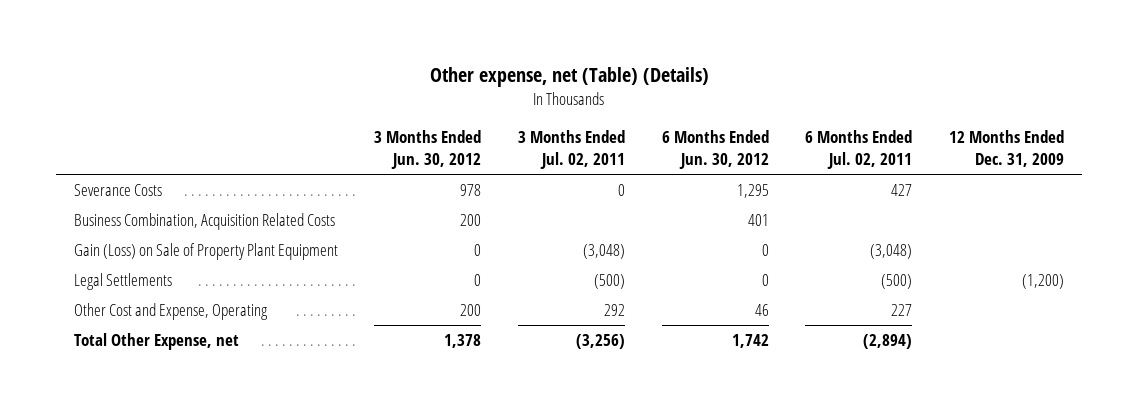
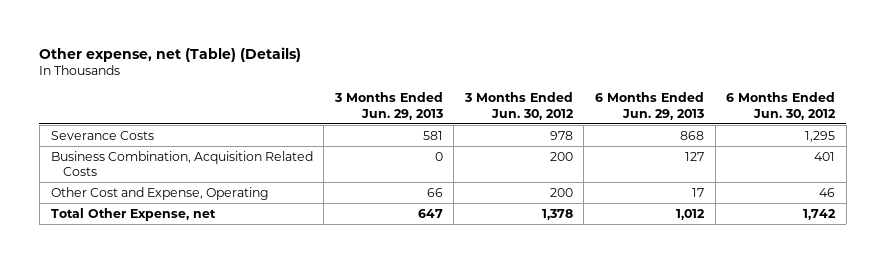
[518,130,626,170] 3 Months Ended Jul. 02, 2011 -> none
[805,130,913,170] 6 Months Ended Jul. 02, 2011 -> none
[948,130,1064,168] 12 Months Ended Dec. 31, 2009 -> none
none -> [333,92,443,120] 3 Months Ended Jun. 29, 2013
none -> [595,92,705,120] 6 Months Ended Jun. 29, 2013
[73,243,338,261] Gain (Loss) on Sale of Property Plant Equipment -> none
[73,273,172,291] Legal Settlements -> none

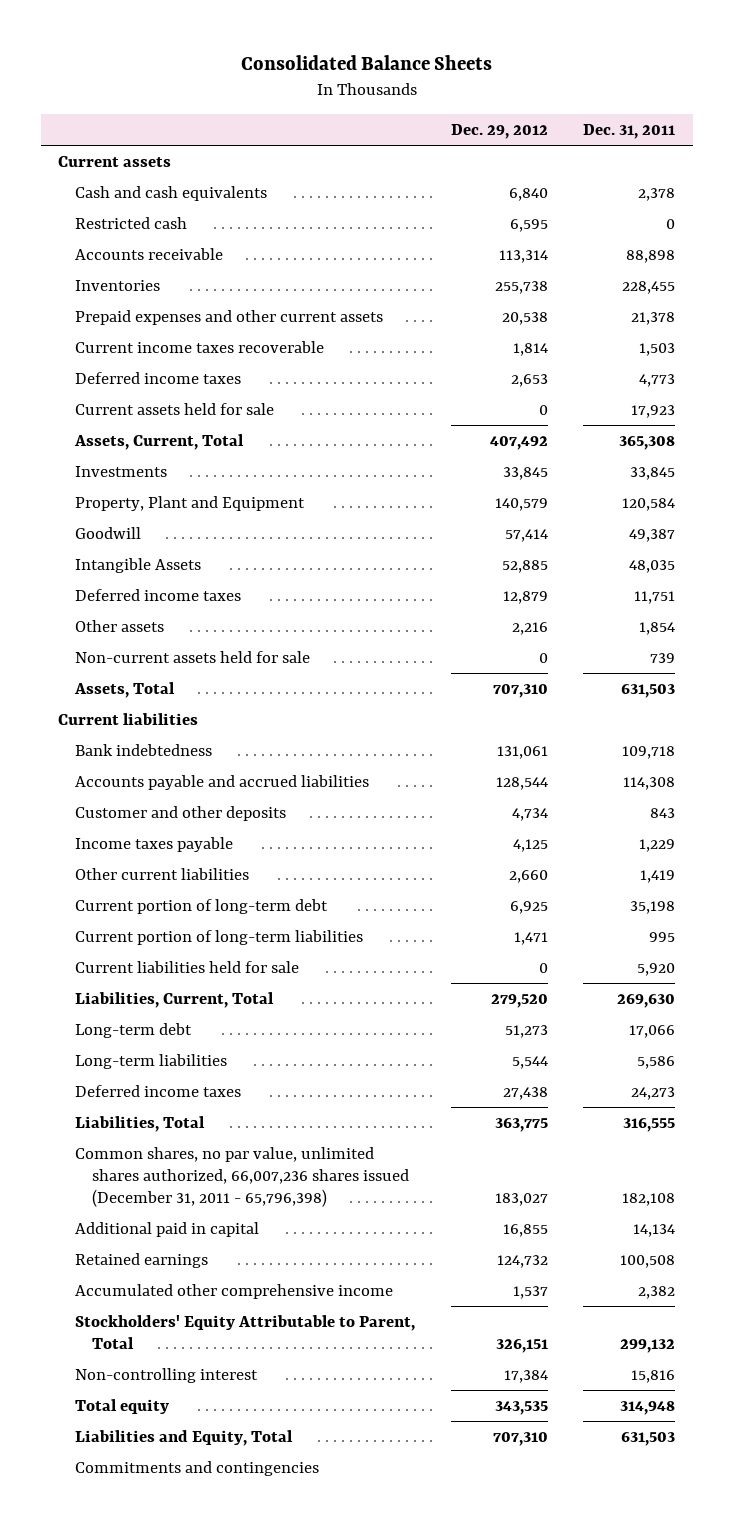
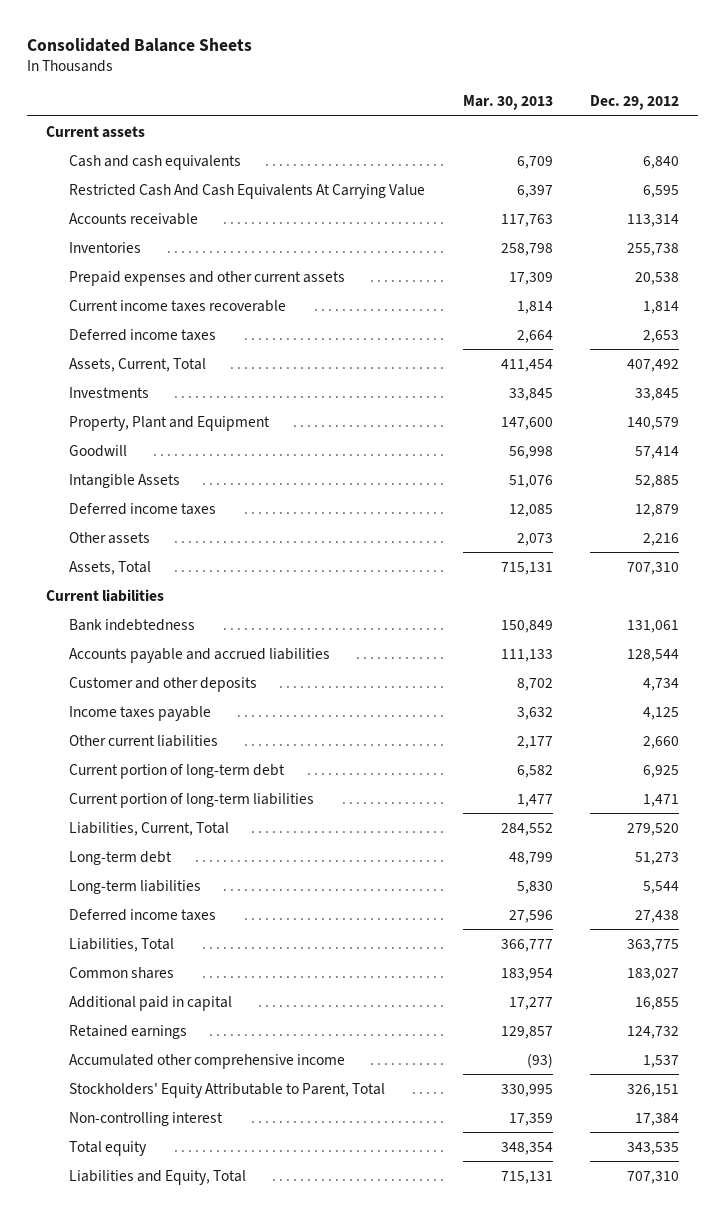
[583,124,676,140] Dec. 31, 2011 -> none
none -> [462,95,553,111] Mar. 30, 2013
[75,216,188,229] Restricted cash -> [68,183,425,199] Restricted Cash And Cash Equivalents At Carrying Value
[75,402,275,415] Current assets held for sale -> none
[75,650,311,663] Non-current assets held for sale -> none
[75,960,300,973] Current liabilities held for sale -> none
[75,1146,410,1207] Common shares, no par value, unlimited shares authorized, 66,007,236 shares issued (December 31, 2011 - 65,796,398) -> [68,966,174,979] Common shares
[75,1460,320,1476] Commitments and contingencies -> none

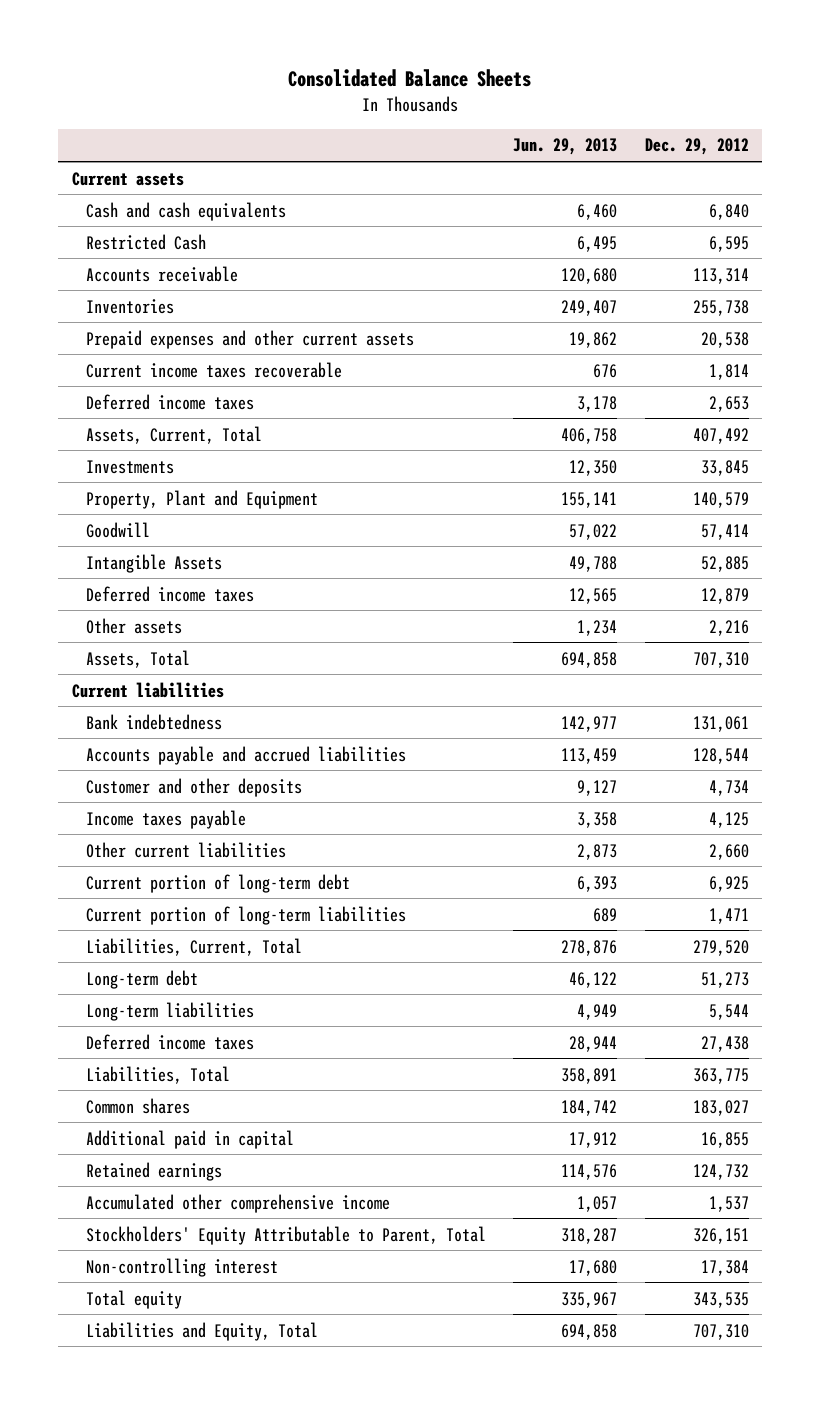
[462,95,553,111] Mar. 30, 2013 -> none
none -> [513,138,618,156] Jun. 29, 2013
[68,183,425,199] Restricted Cash And Cash Equivalents At Carrying Value -> [85,233,206,250] Restricted Cash

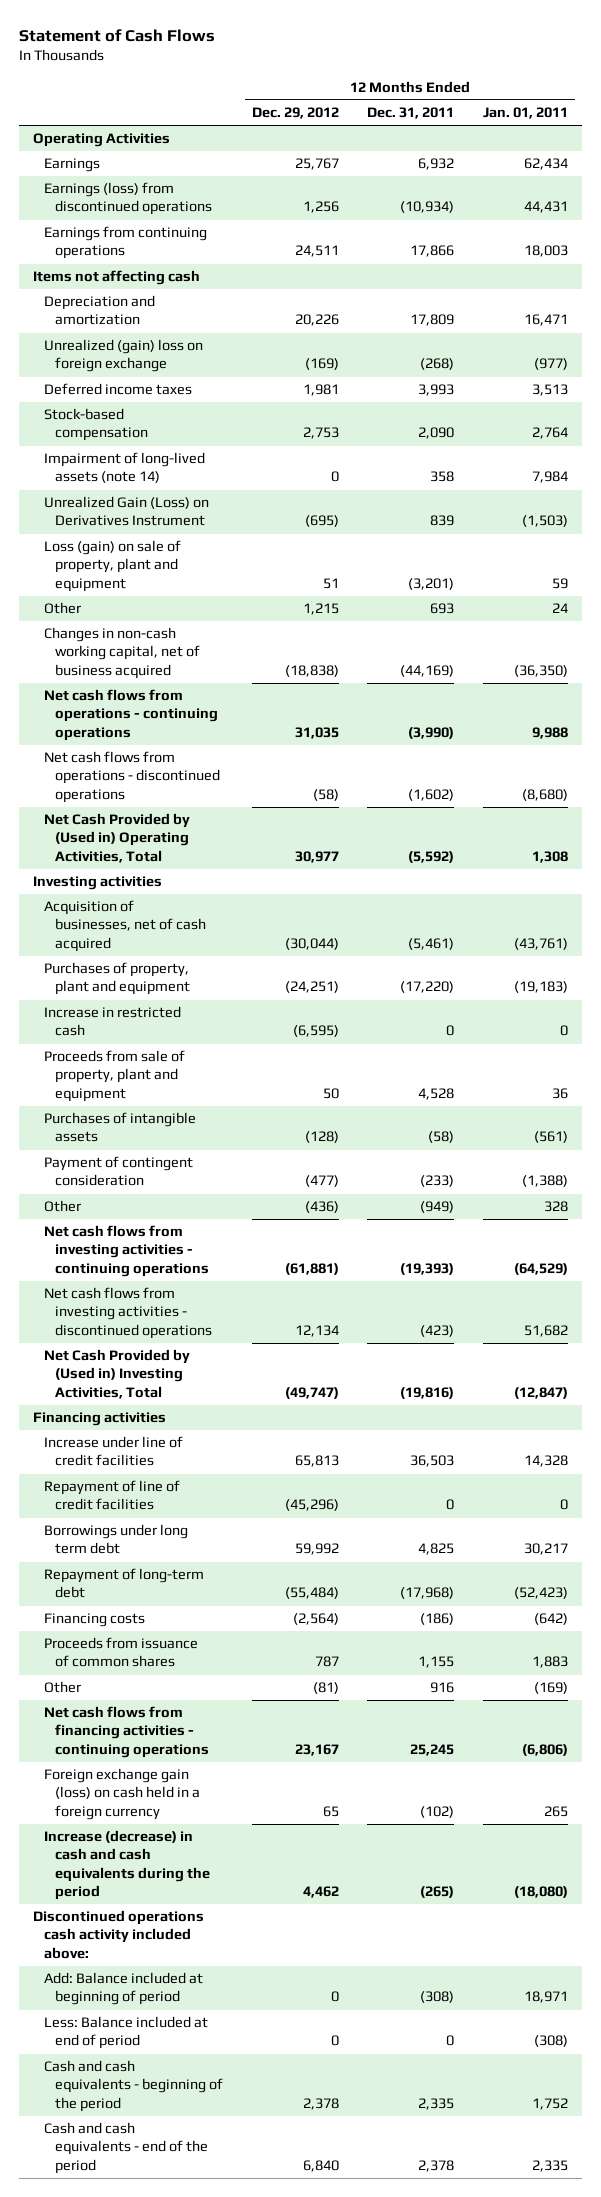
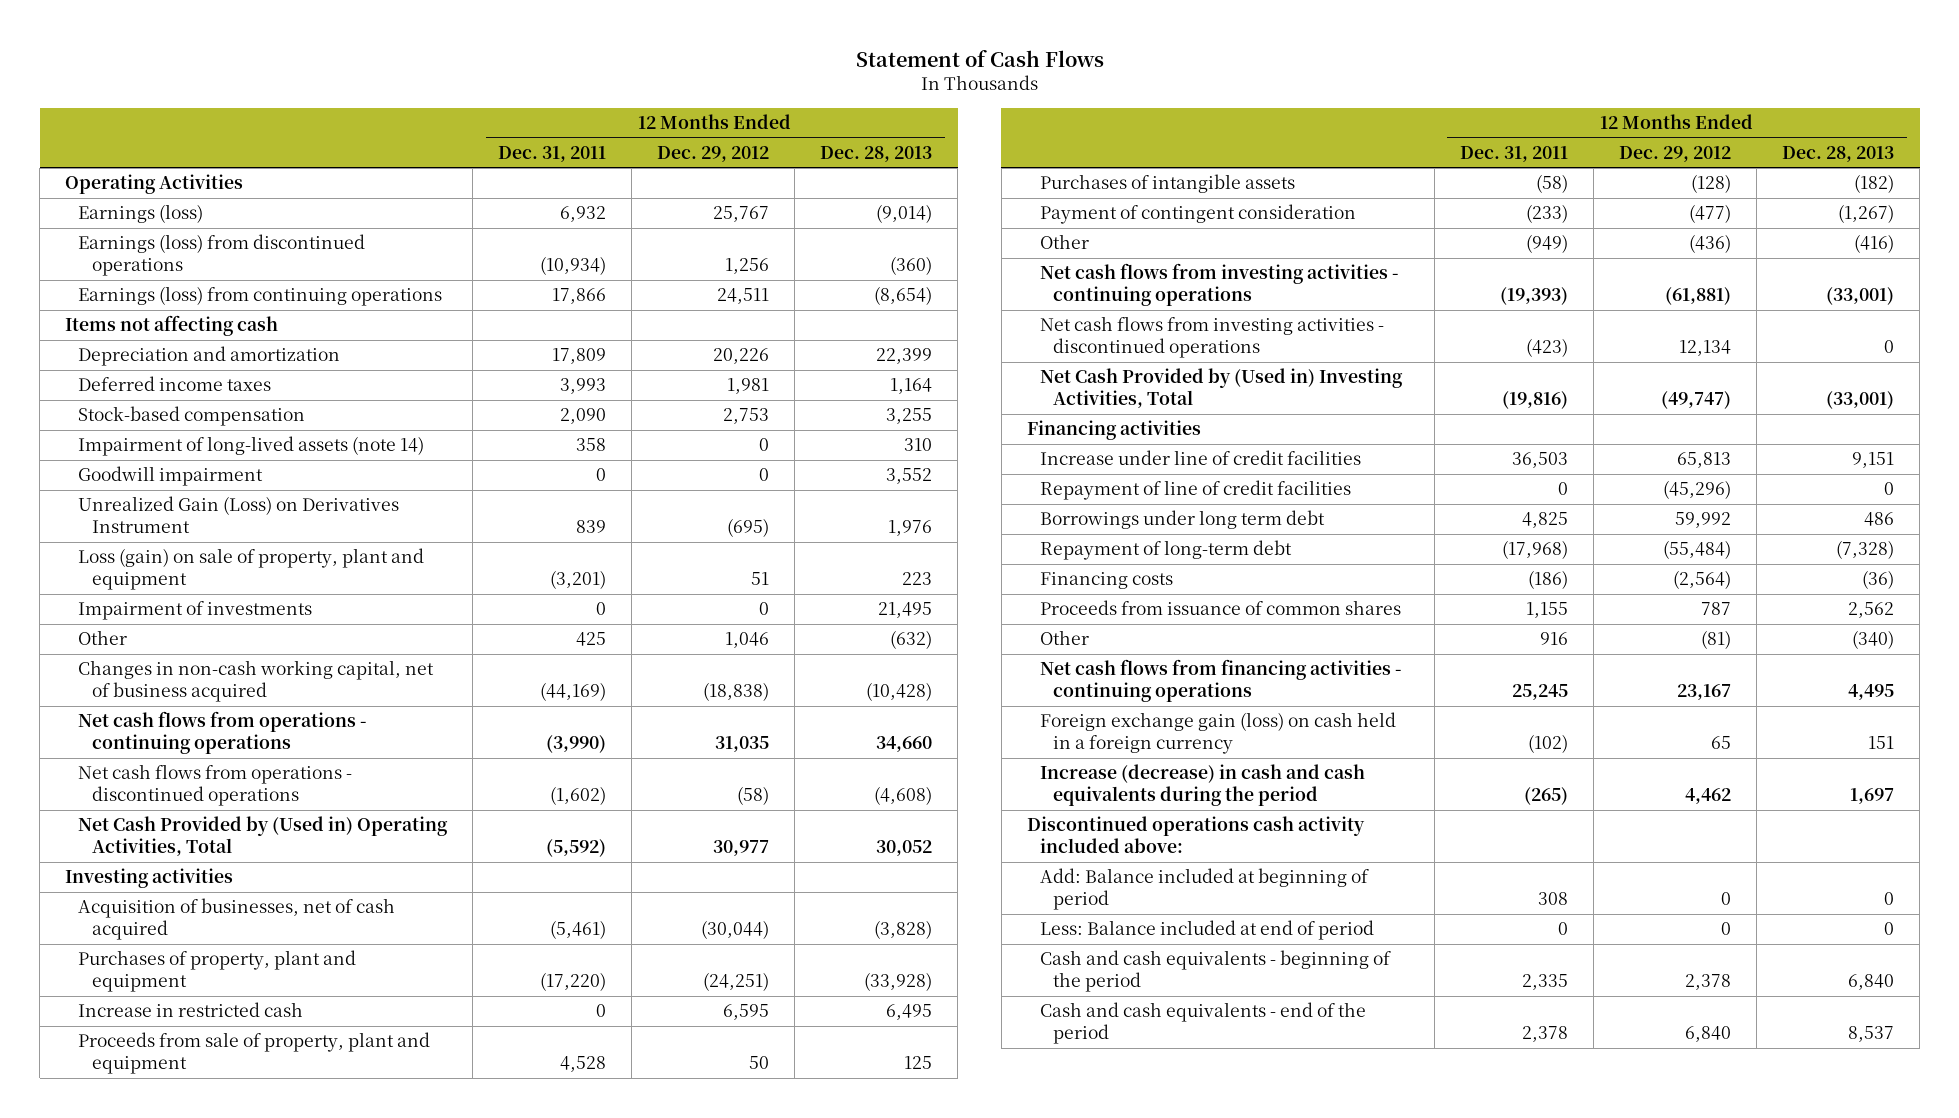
[483,107,569,120] Jan. 01, 2011 -> none
none -> [820,145,933,162] Dec. 28, 2013
[44,158,101,173] Earnings -> [78,204,204,224] Earnings (loss)
[44,226,208,260] Earnings from continuing operations -> [78,286,443,307] Earnings (loss) from continuing operations
[44,339,204,373] Unrealized (gain) loss on foreign exchange -> none
none -> [78,466,264,487] Goodwill impairment
none -> [78,601,313,621] Impairment of investments
[302,603,339,616] 1,215 -> [725,632,770,649] 1,046
[430,603,455,615] 693 -> [576,632,607,647] 425
[292,1025,339,1038] (6,595) -> [723,1004,770,1021] 6,595
[420,1991,455,2004] (308) -> [1538,892,1569,906] 308

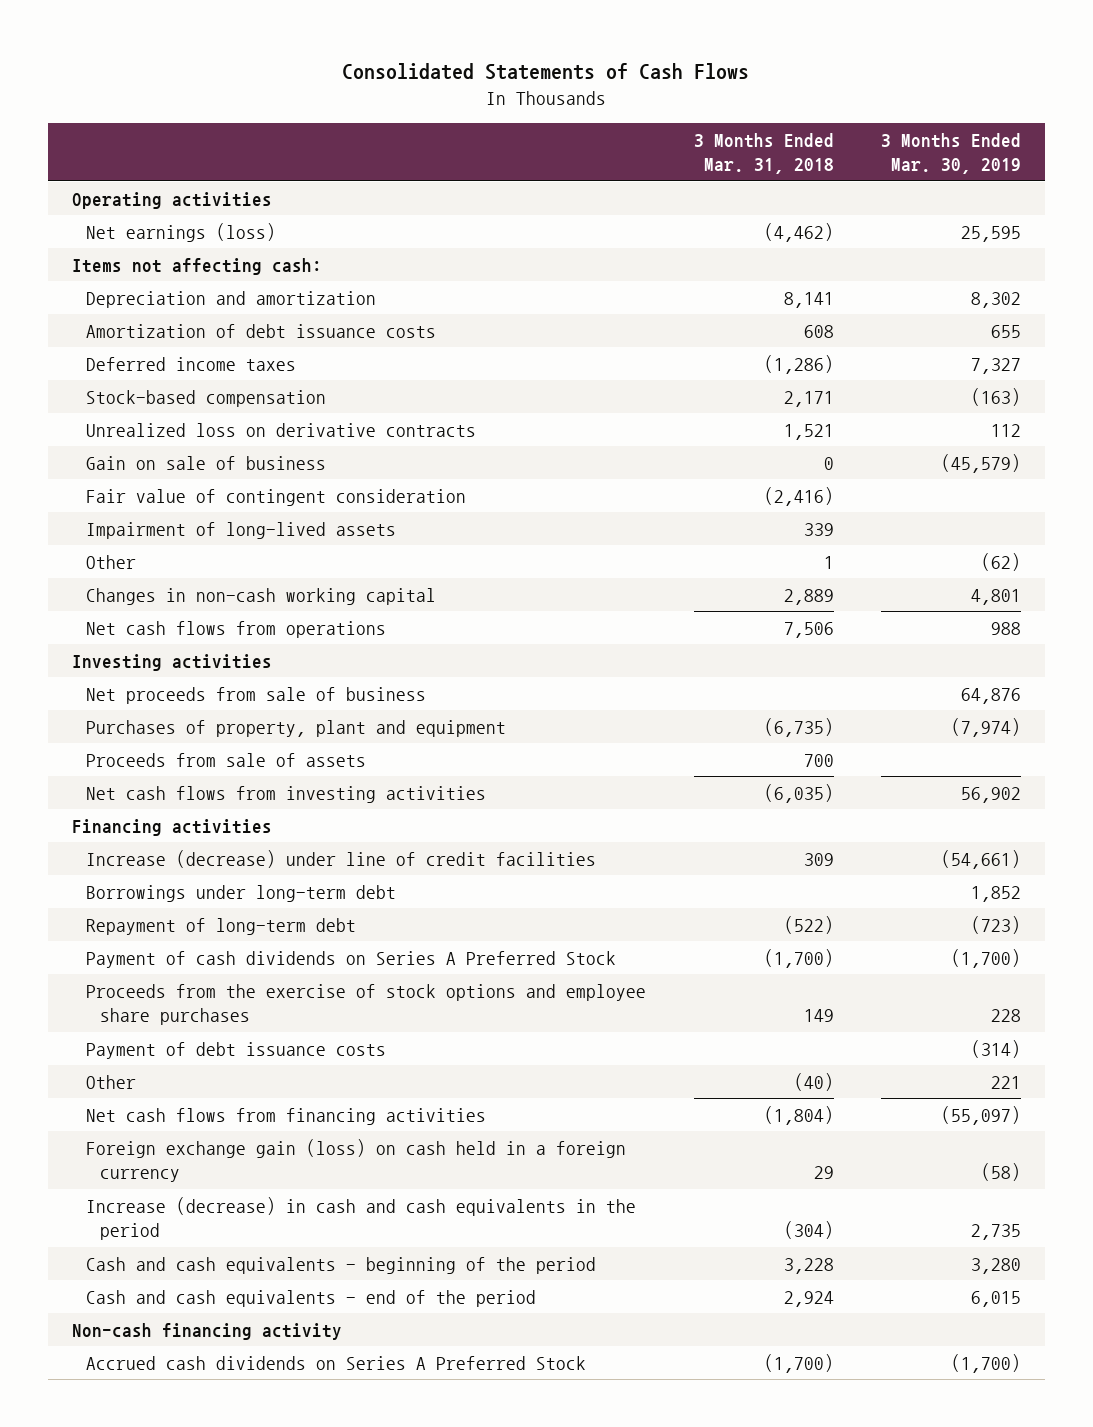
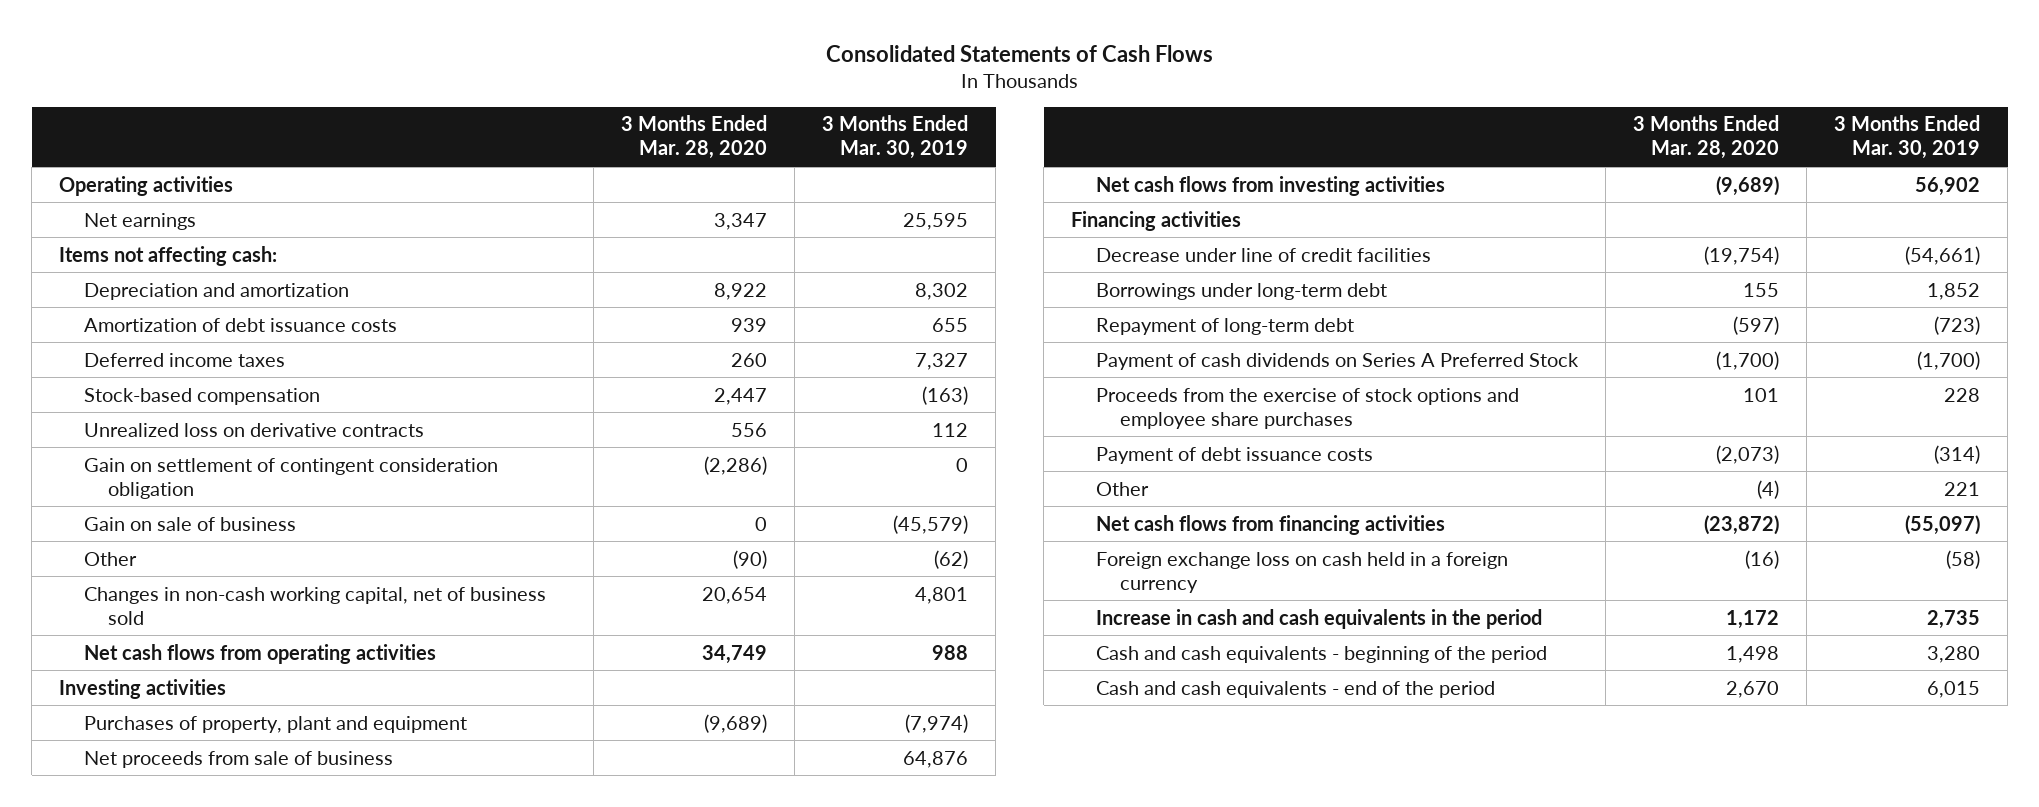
[693,132,834,175] 3 Months Ended Mar. 31, 2018 -> none
none -> [620,115,767,160] 3 Months Ended Mar. 28, 2020
[86,222,277,242] Net earnings (loss) -> [83,212,196,230] Net earnings
none -> [83,457,498,499] Gain on settlement of contingent consideration obligation
[86,488,467,506] Fair value of contingent consideration -> none
[86,521,397,539] Impairment of long-lived assets -> none
[86,587,437,605] Changes in non-cash working capital -> [83,586,546,625] Changes in non-cash working capital, net of business sold
[86,620,387,638] Net cash flows from operations -> [83,643,436,664] Net cash flows from operating activities
[86,752,367,767] Proceeds from sale of assets -> none
[86,686,427,704] Net proceeds from sale of business -> [83,750,393,768] Net proceeds from sale of business
[86,849,597,868] Increase (decrease) under line of credit facilities -> [1095,247,1431,262] Decrease under line of credit facilities
[86,1138,627,1183] Foreign exchange gain (loss) on cash held in a foreign currency -> [1095,551,1508,593] Foreign exchange loss on cash held in a foreign currency
[86,1196,637,1241] Increase (decrease) in cash and cash equivalents in the period -> [1095,608,1542,629] Increase in cash and cash equivalents in the period
[71,1322,342,1340] Non-cash financing activity -> none
[86,1355,587,1370] Accrued cash dividends on Series A Preferred Stock -> none

